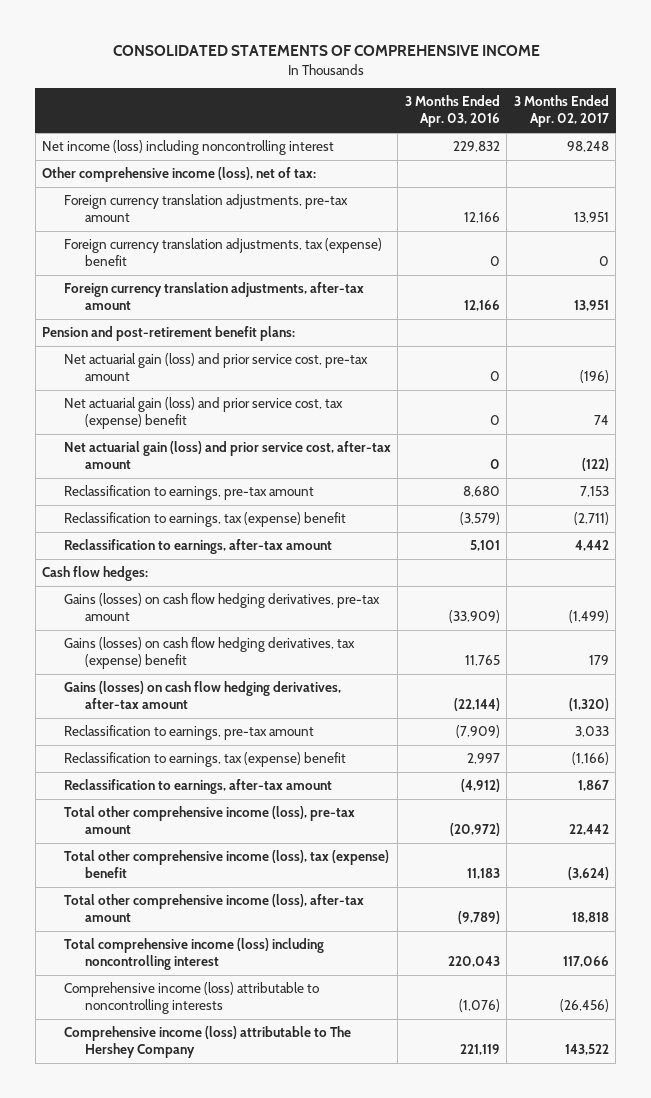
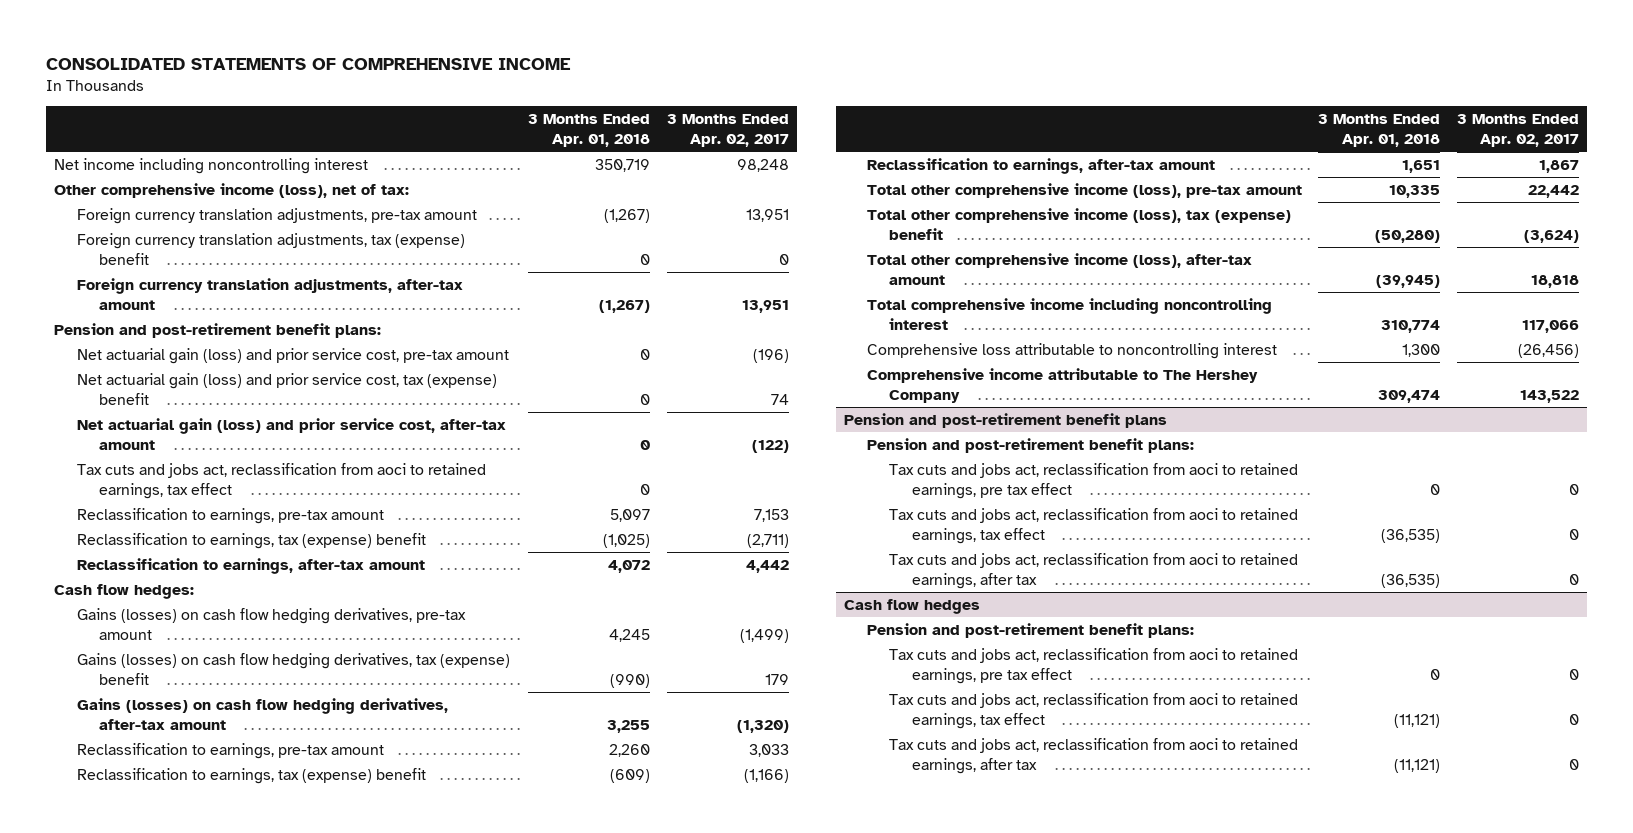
[404,95,500,128] 3 Months Ended Apr. 03, 2016 -> none
none -> [528,114,651,147] 3 Months Ended Apr. 01, 2018
[42,140,335,156] Net income (loss) including noncontrolling interest -> [54,157,369,174] Net income including noncontrolling interest
none -> [76,462,486,499] Tax cuts and jobs act, reclassification from aoci to retained earnings, tax effect
[63,938,324,971] Total comprehensive income (loss) including noncontrolling interest -> [866,297,1272,330] Total comprehensive income including noncontrolling interest
[63,982,319,1015] Comprehensive income (loss) attributable to noncontrolling interests -> [866,342,1277,359] Comprehensive loss attributable to noncontrolling interest
[63,1026,351,1059] Comprehensive income (loss) attributable to The Hershey Company -> [866,367,1258,403] Comprehensive income attributable to The Hershey Company
none -> [844,412,1168,428] Pension and post-retirement benefit plans
none -> [866,437,1194,453] Pension and post-retirement benefit plans:
none -> [889,462,1299,499] Tax cuts and jobs act, reclassification from aoci to retained earnings, pre tax effect
none -> [889,507,1299,544] Tax cuts and jobs act, reclassification from aoci to retained earnings, tax effect
none -> [889,552,1299,589] Tax cuts and jobs act, reclassification from aoci to retained earnings, after tax
none -> [844,598,981,614] Cash flow hedges
none -> [866,622,1194,638] Pension and post-retirement benefit plans:
none -> [889,647,1299,684] Tax cuts and jobs act, reclassification from aoci to retained earnings, pre tax effect
none -> [889,692,1299,729] Tax cuts and jobs act, reclassification from aoci to retained earnings, tax effect
none -> [889,737,1299,774] Tax cuts and jobs act, reclassification from aoci to retained earnings, after tax

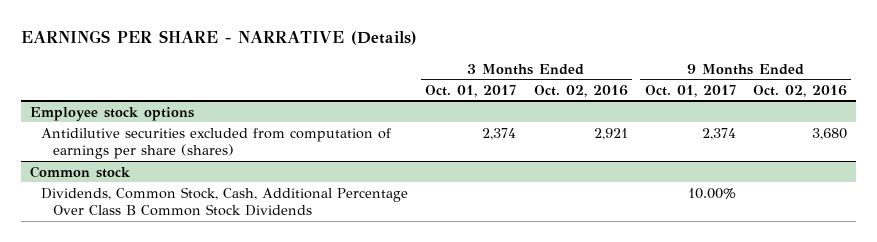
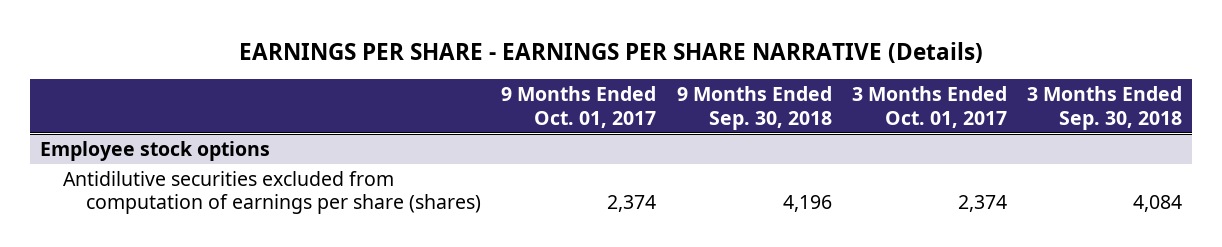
[20,30,417,46] EARNINGS PER SHARE - NARRATIVE (Details) -> [239,41,984,63] EARNINGS PER SHARE - EARNINGS PER SHARE NARRATIVE (Details)
[533,84,628,97] Oct. 02, 2016 -> none
[753,84,848,97] Oct. 02, 2016 -> none
none -> [676,86,832,130] 9 Months Ended Sep. 30, 2018
none -> [1027,86,1183,130] 3 Months Ended Sep. 30, 2018
[29,165,131,178] Common stock -> none
[41,186,409,216] Dividends, Common Stock, Cash, Additional Percentage Over Class B Common Stock Dividends -> none

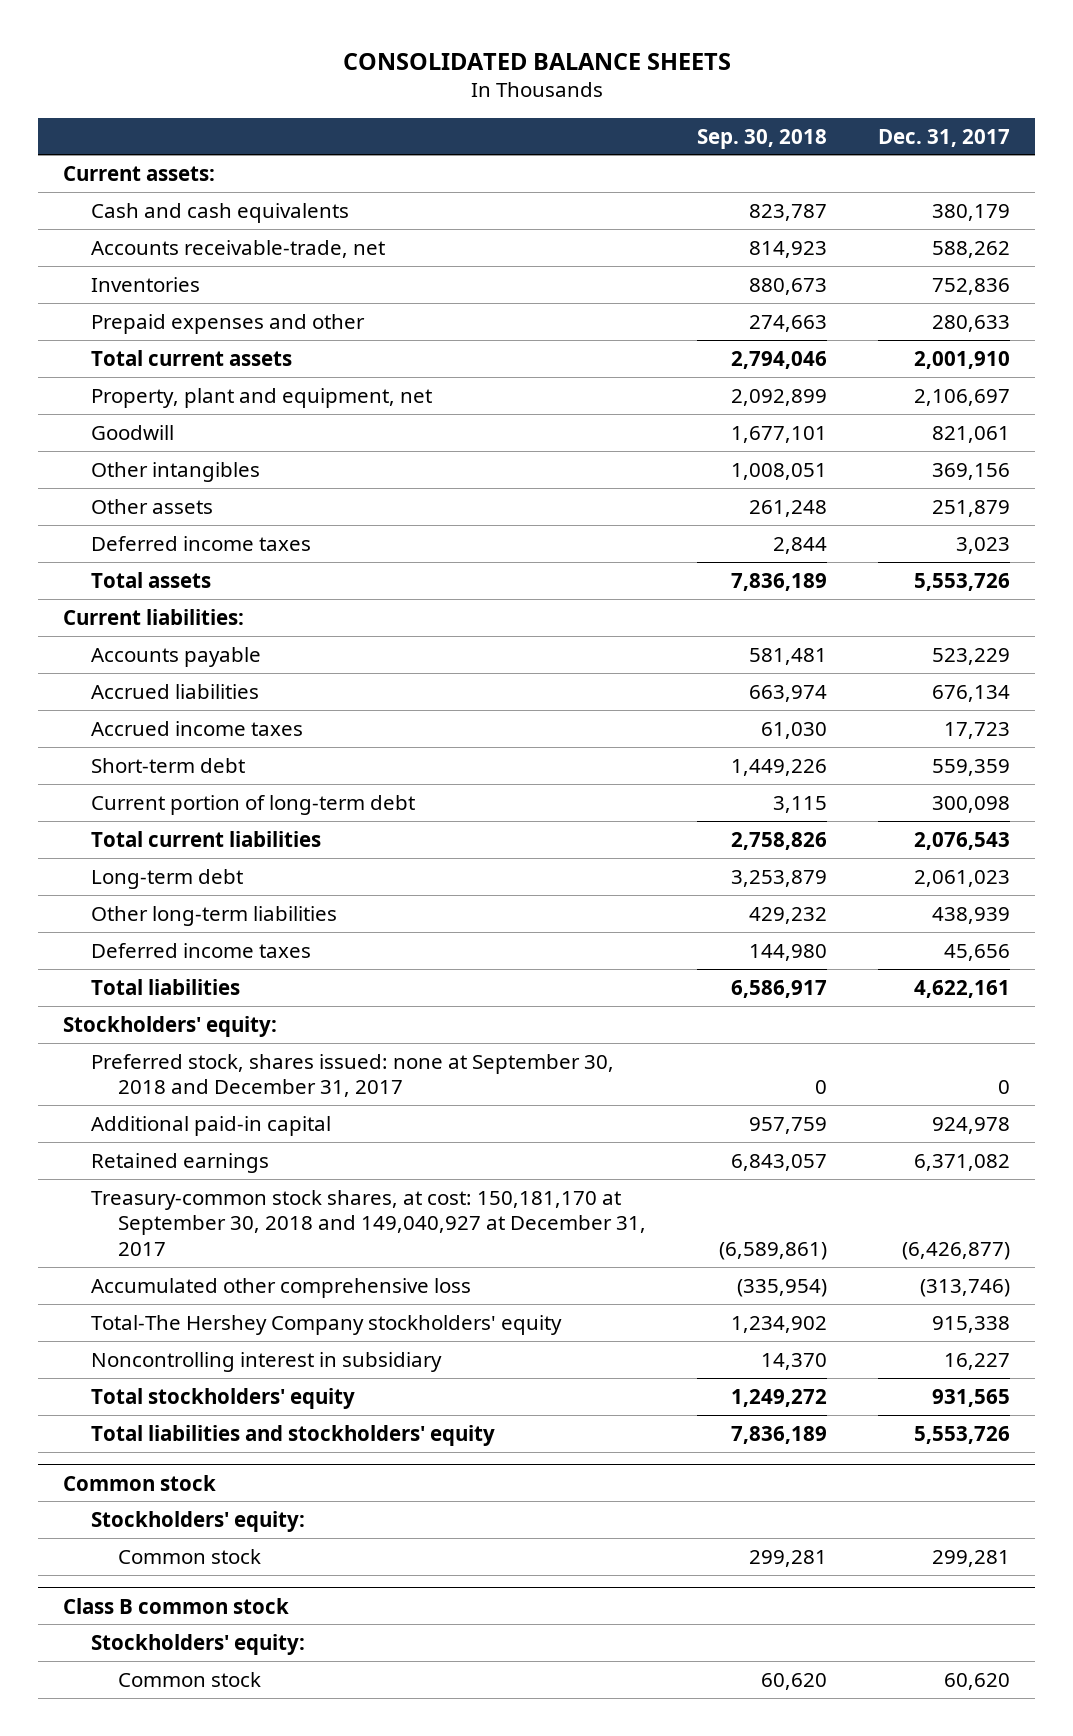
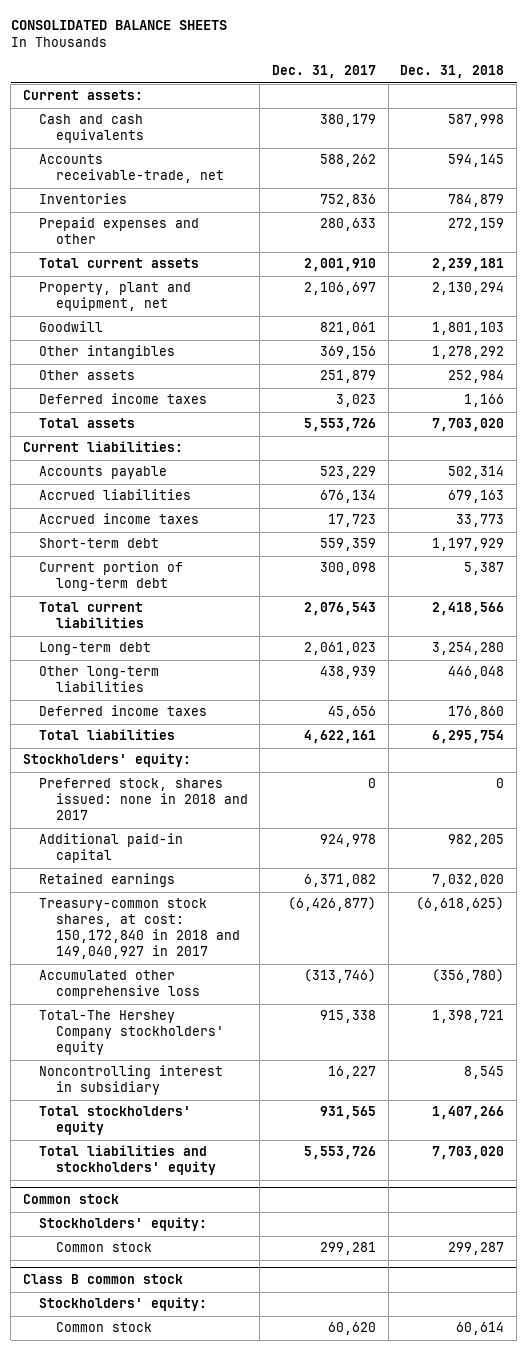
[696,128,827,149] Sep. 30, 2018 -> none
none -> [400,65,505,79] Dec. 31, 2018
[90,1053,614,1098] Preferred stock, shares issued: none at September 30, 2018 and December 31, 2017 -> [39,778,248,821] Preferred stock, shares issued: none in 2018 and 2017
[90,1189,646,1257] Treasury-common stock shares, at cost: 150,181,170 at September 30, 2018 and 149,040,927 at December 31, 2017 -> [39,898,240,960] Treasury-common stock shares, at cost: 150,172,840 in 2018 and 149,040,927 in 2017

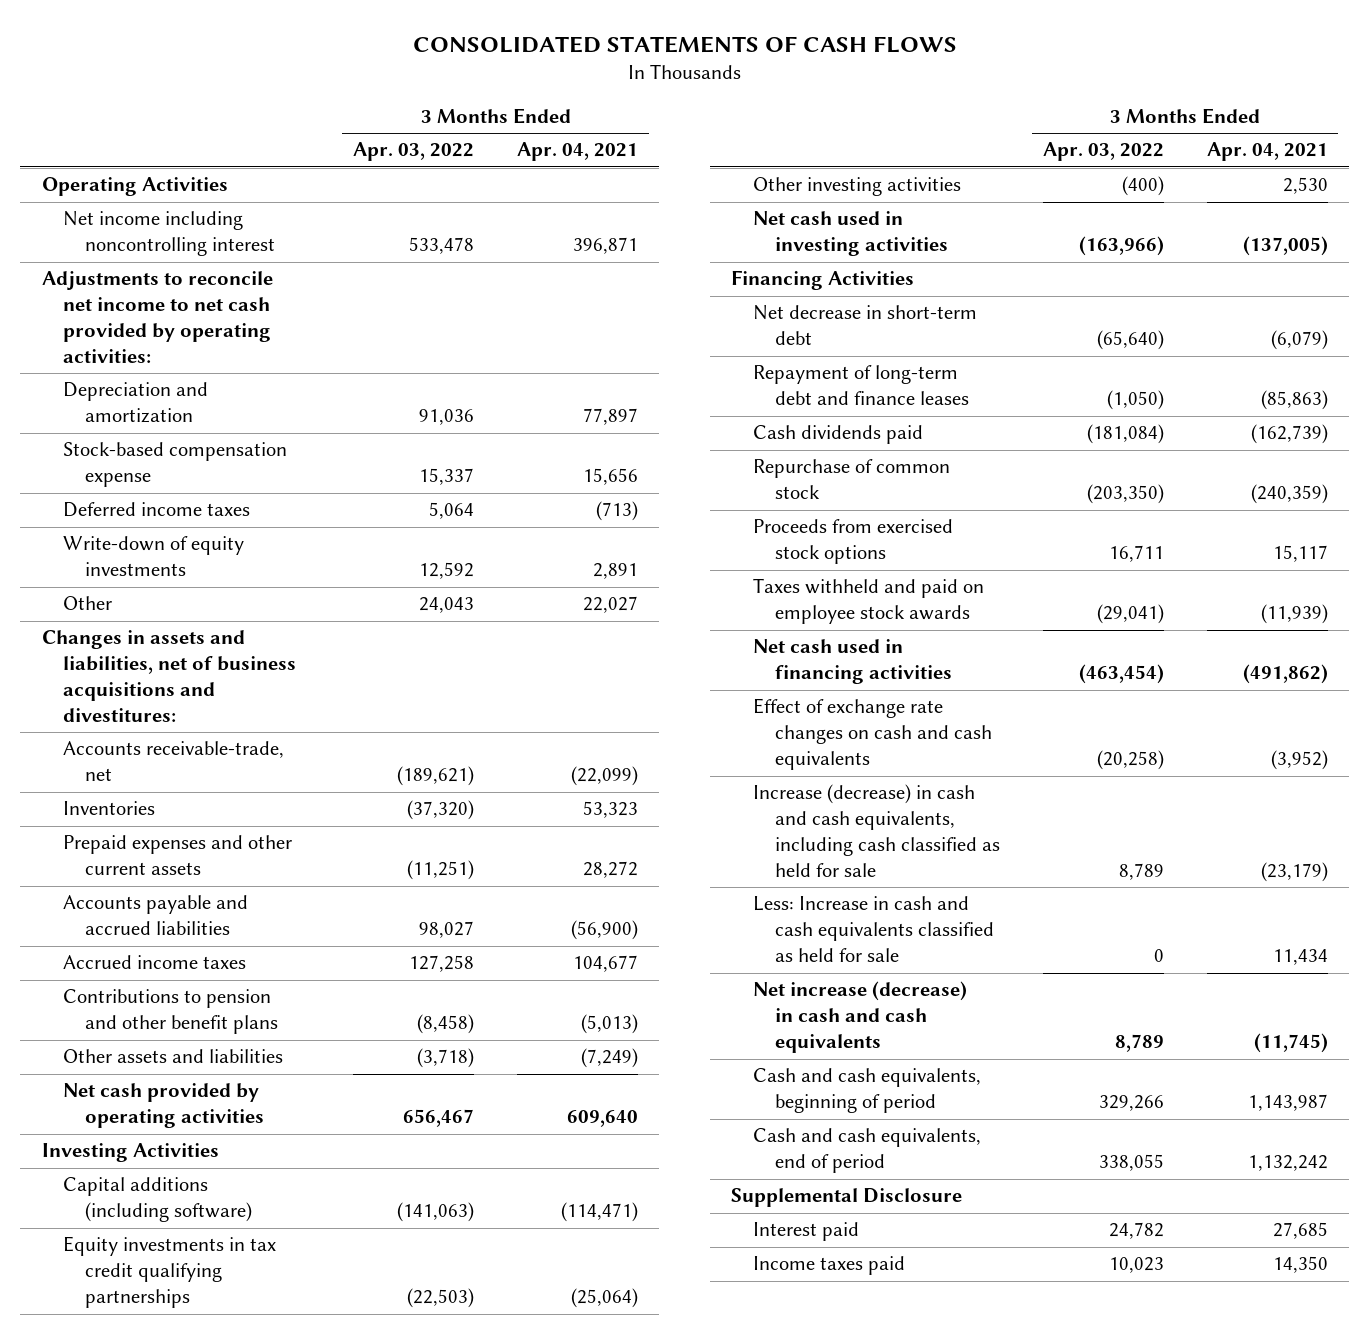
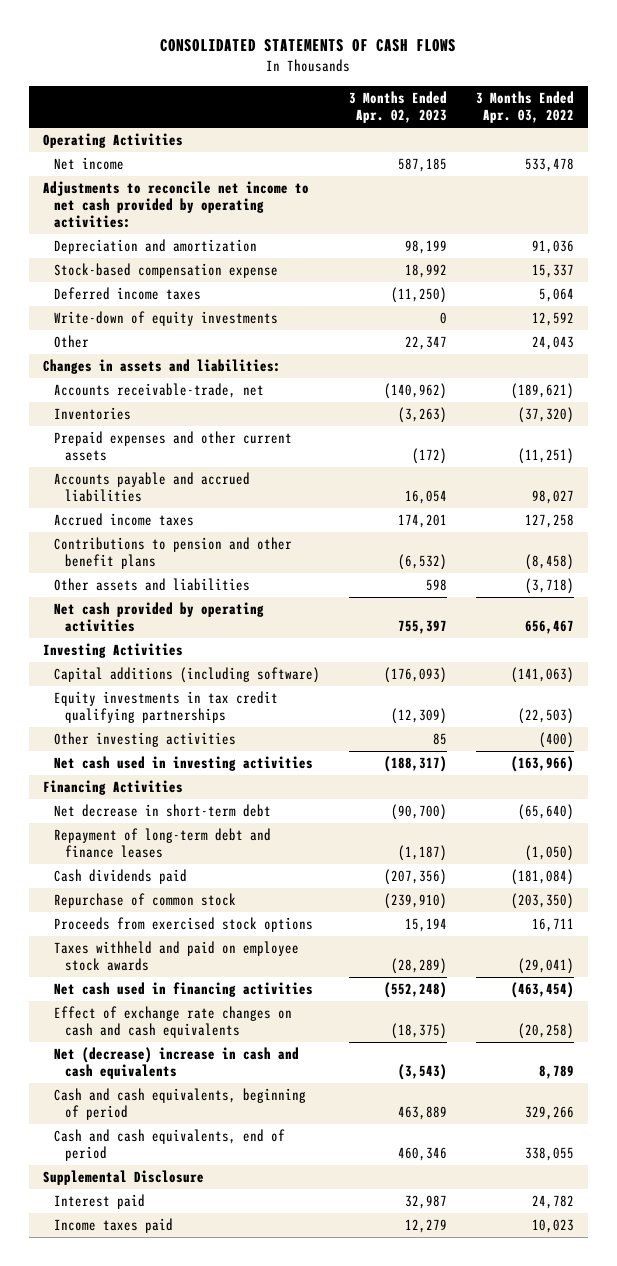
[516,142,638,162] Apr. 04, 2021 -> none
none -> [348,91,447,124] 3 Months Ended Apr. 02, 2023
[63,211,276,257] Net income including noncontrolling interest -> [53,157,124,171] Net income
[41,630,297,723] Changes in assets and liabilities, net of business acquisitions and divestitures: -> [43,359,282,375] Changes in assets and liabilities:
[753,784,1001,878] Increase (decrease) in cash and cash equivalents, including cash classified as held for sale -> none
[753,896,995,963] Less: Increase in cash and cash equivalents classified as held for sale -> none
[753,981,968,1054] Net increase (decrease) in cash and cash equivalents -> [53,1047,299,1080] Net (decrease) increase in cash and cash equivalents

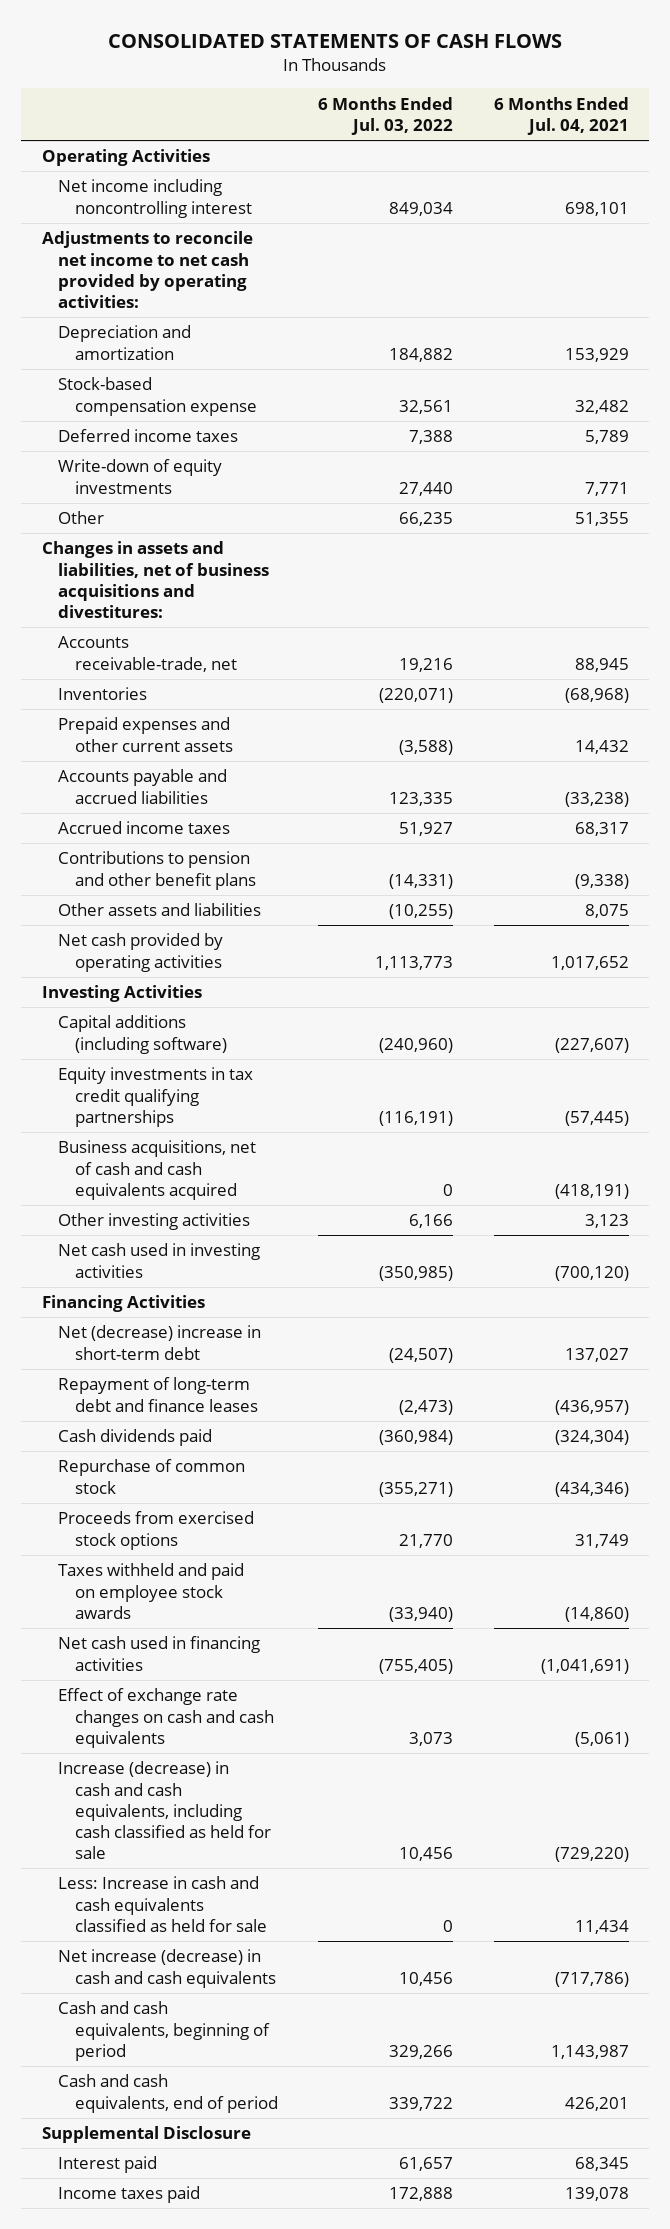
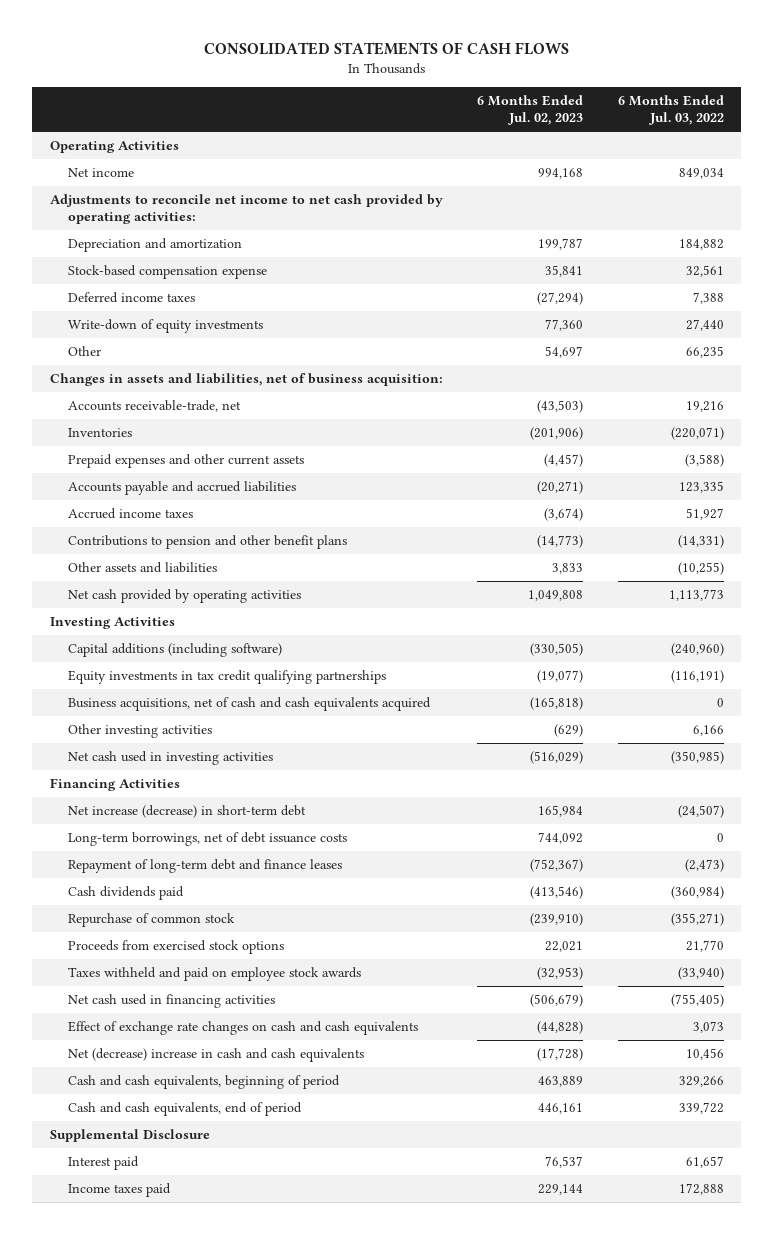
[493,96,629,136] 6 Months Ended Jul. 04, 2021 -> none
none -> [477,94,584,126] 6 Months Ended Jul. 02, 2023
[58,179,252,218] Net income including noncontrolling interest -> [68,168,135,178] Net income
[41,541,270,619] Changes in assets and liabilities, net of business acquisitions and divestitures: -> [49,373,443,387] Changes in assets and liabilities, net of business acquisition:
[58,1325,262,1360] Net (decrease) increase in short-term debt -> [68,805,307,819] Net increase (decrease) in short-term debt
none -> [68,832,348,847] Long-term borrowings, net of debt issuance costs
[58,1761,271,1860] Increase (decrease) in cash and cash equivalents, including cash classified as held for sale -> none
[58,1876,267,1932] Less: Increase in cash and cash equivalents classified as held for sale -> none
[58,1949,276,1988] Net increase (decrease) in cash and cash equivalents -> [68,1048,365,1063] Net (decrease) increase in cash and cash equivalents

